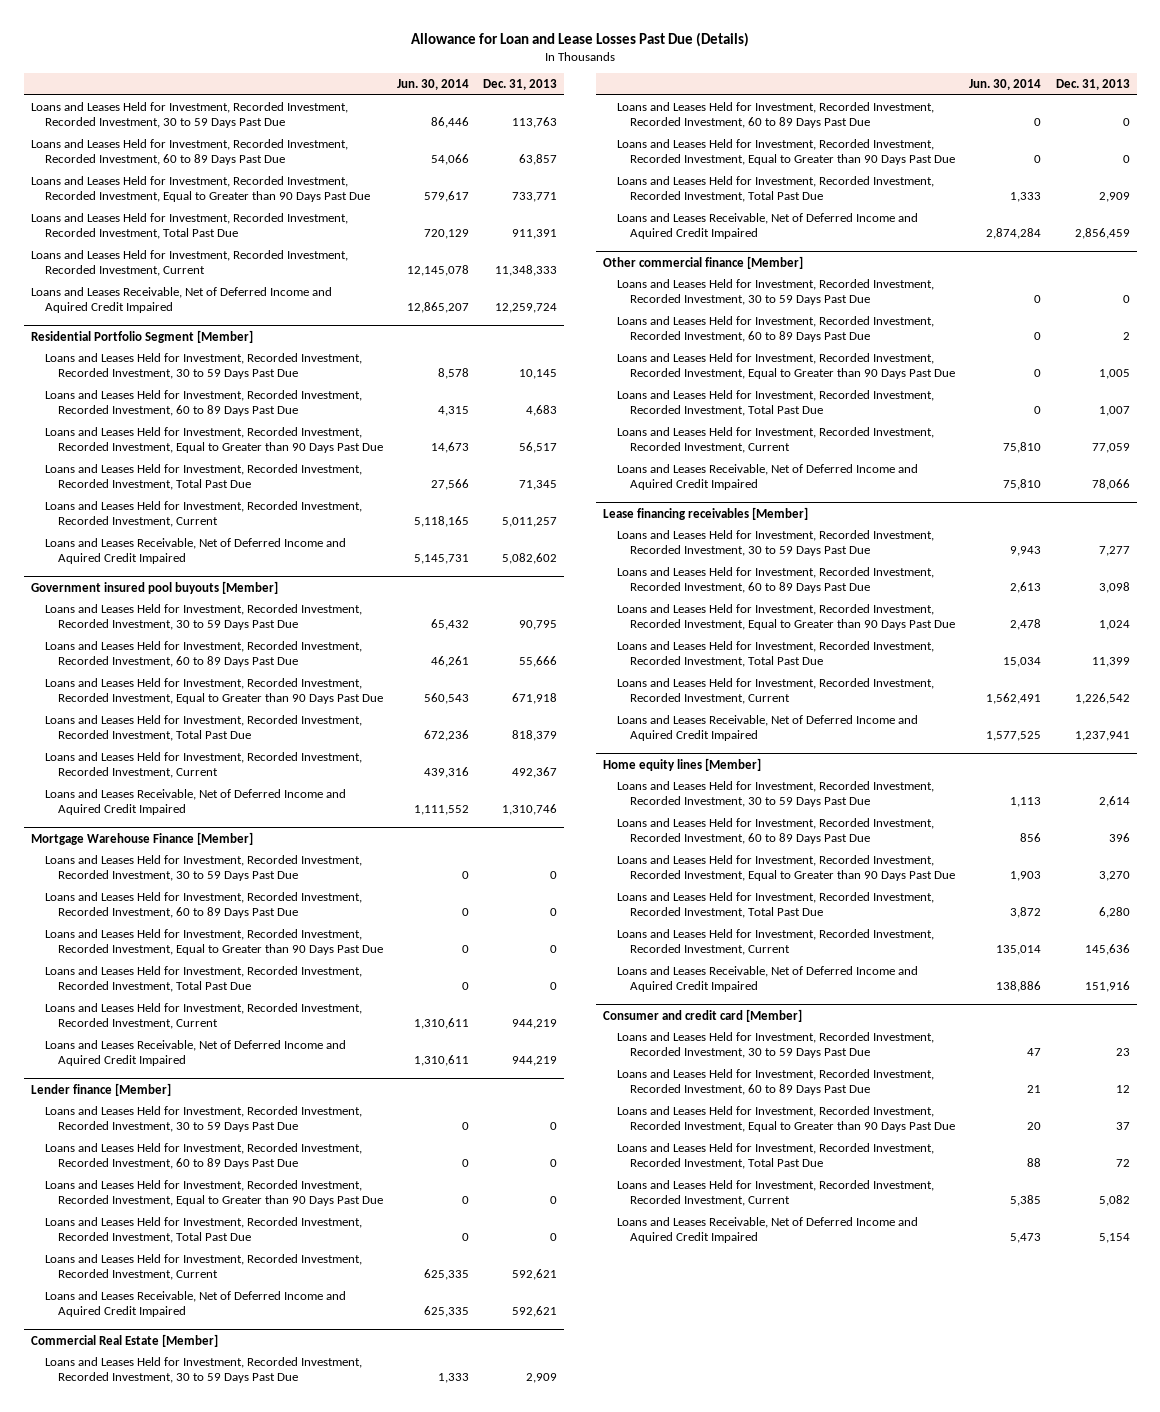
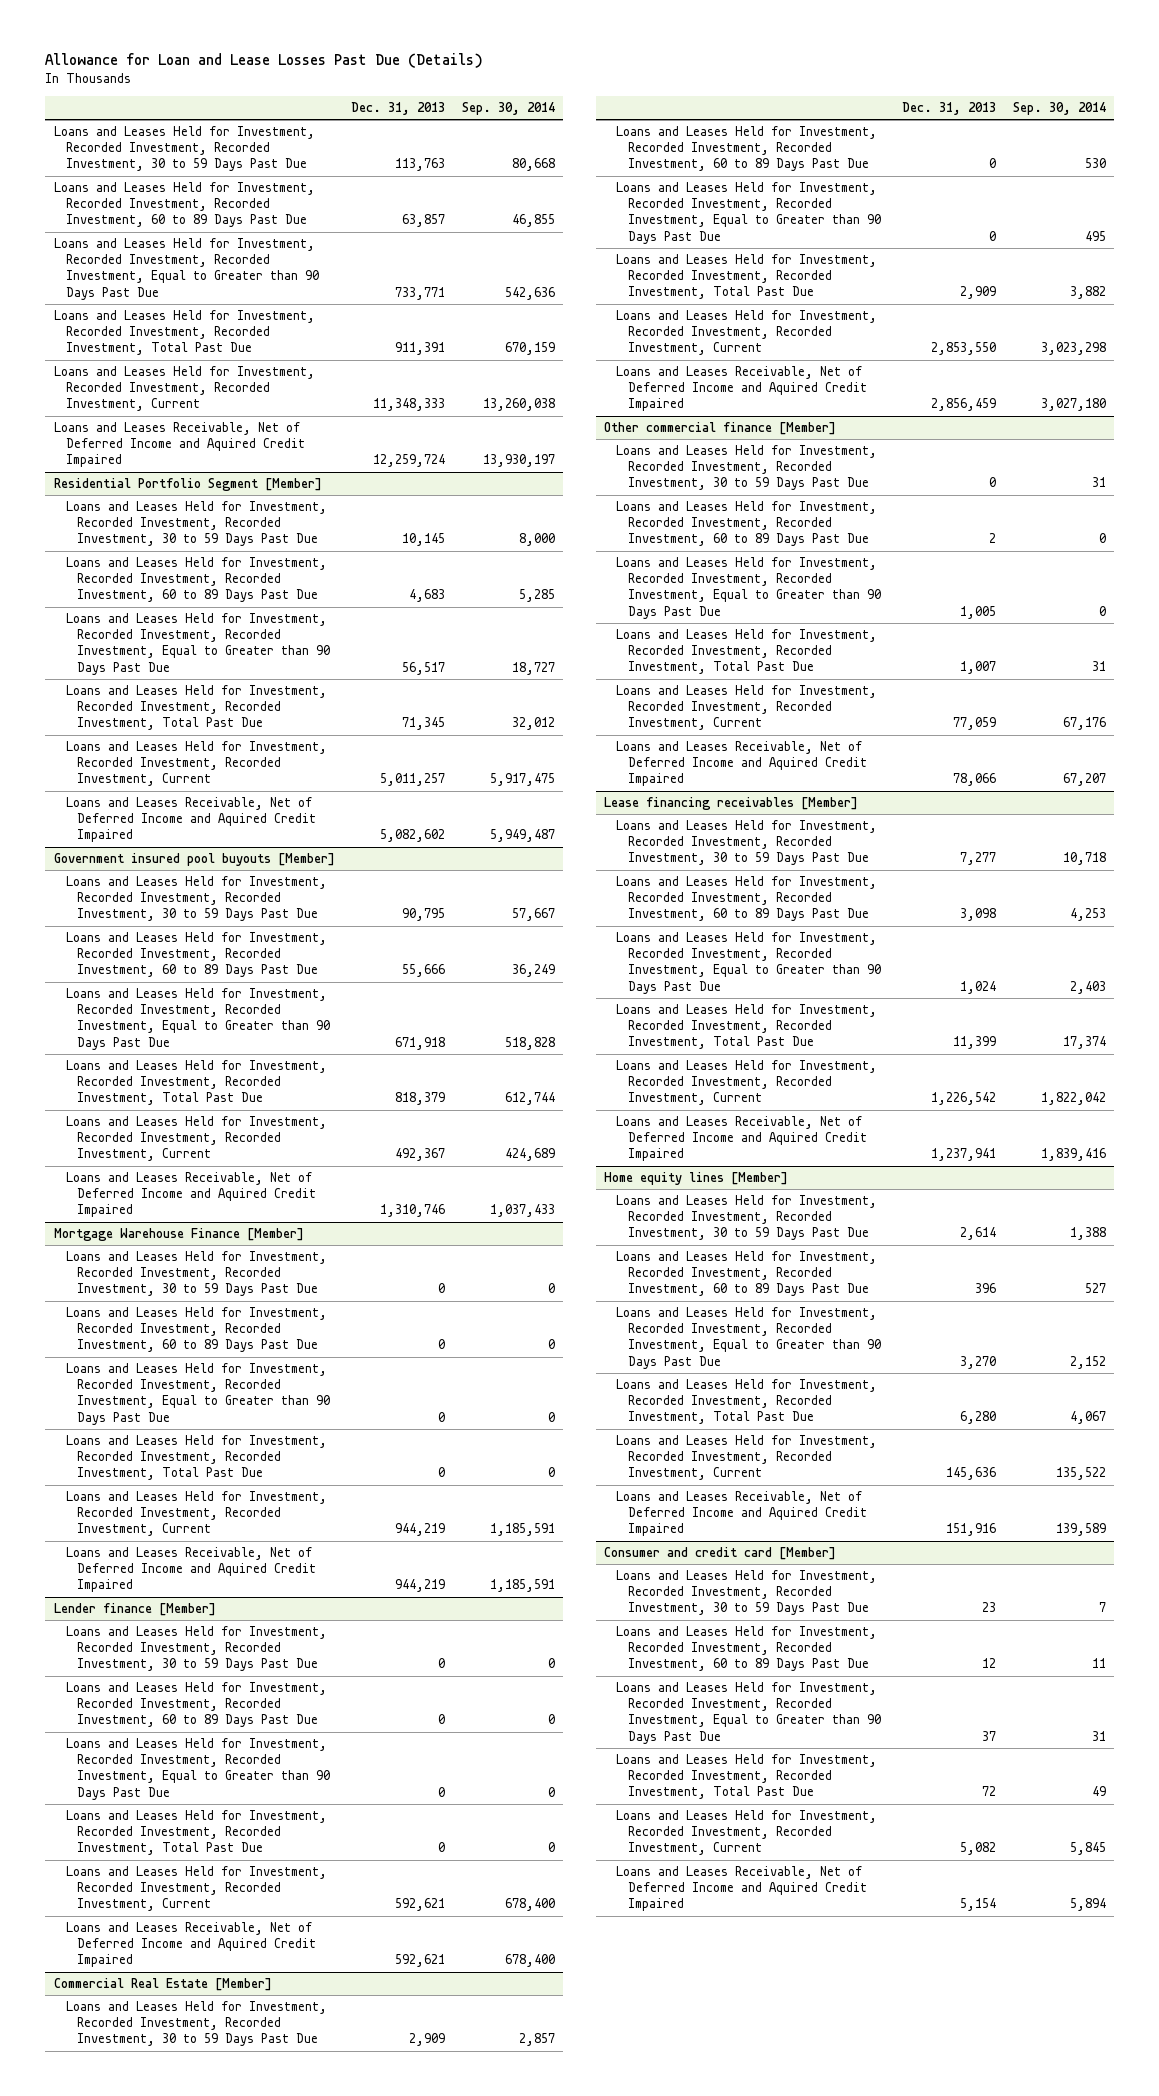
[397,79,470,91] Jun. 30, 2014 -> none
none -> [462,102,556,116] Sep. 30, 2014
none -> [616,310,878,356] Loans and Leases Held for Investment, Recorded Investment, Recorded Investment, Current

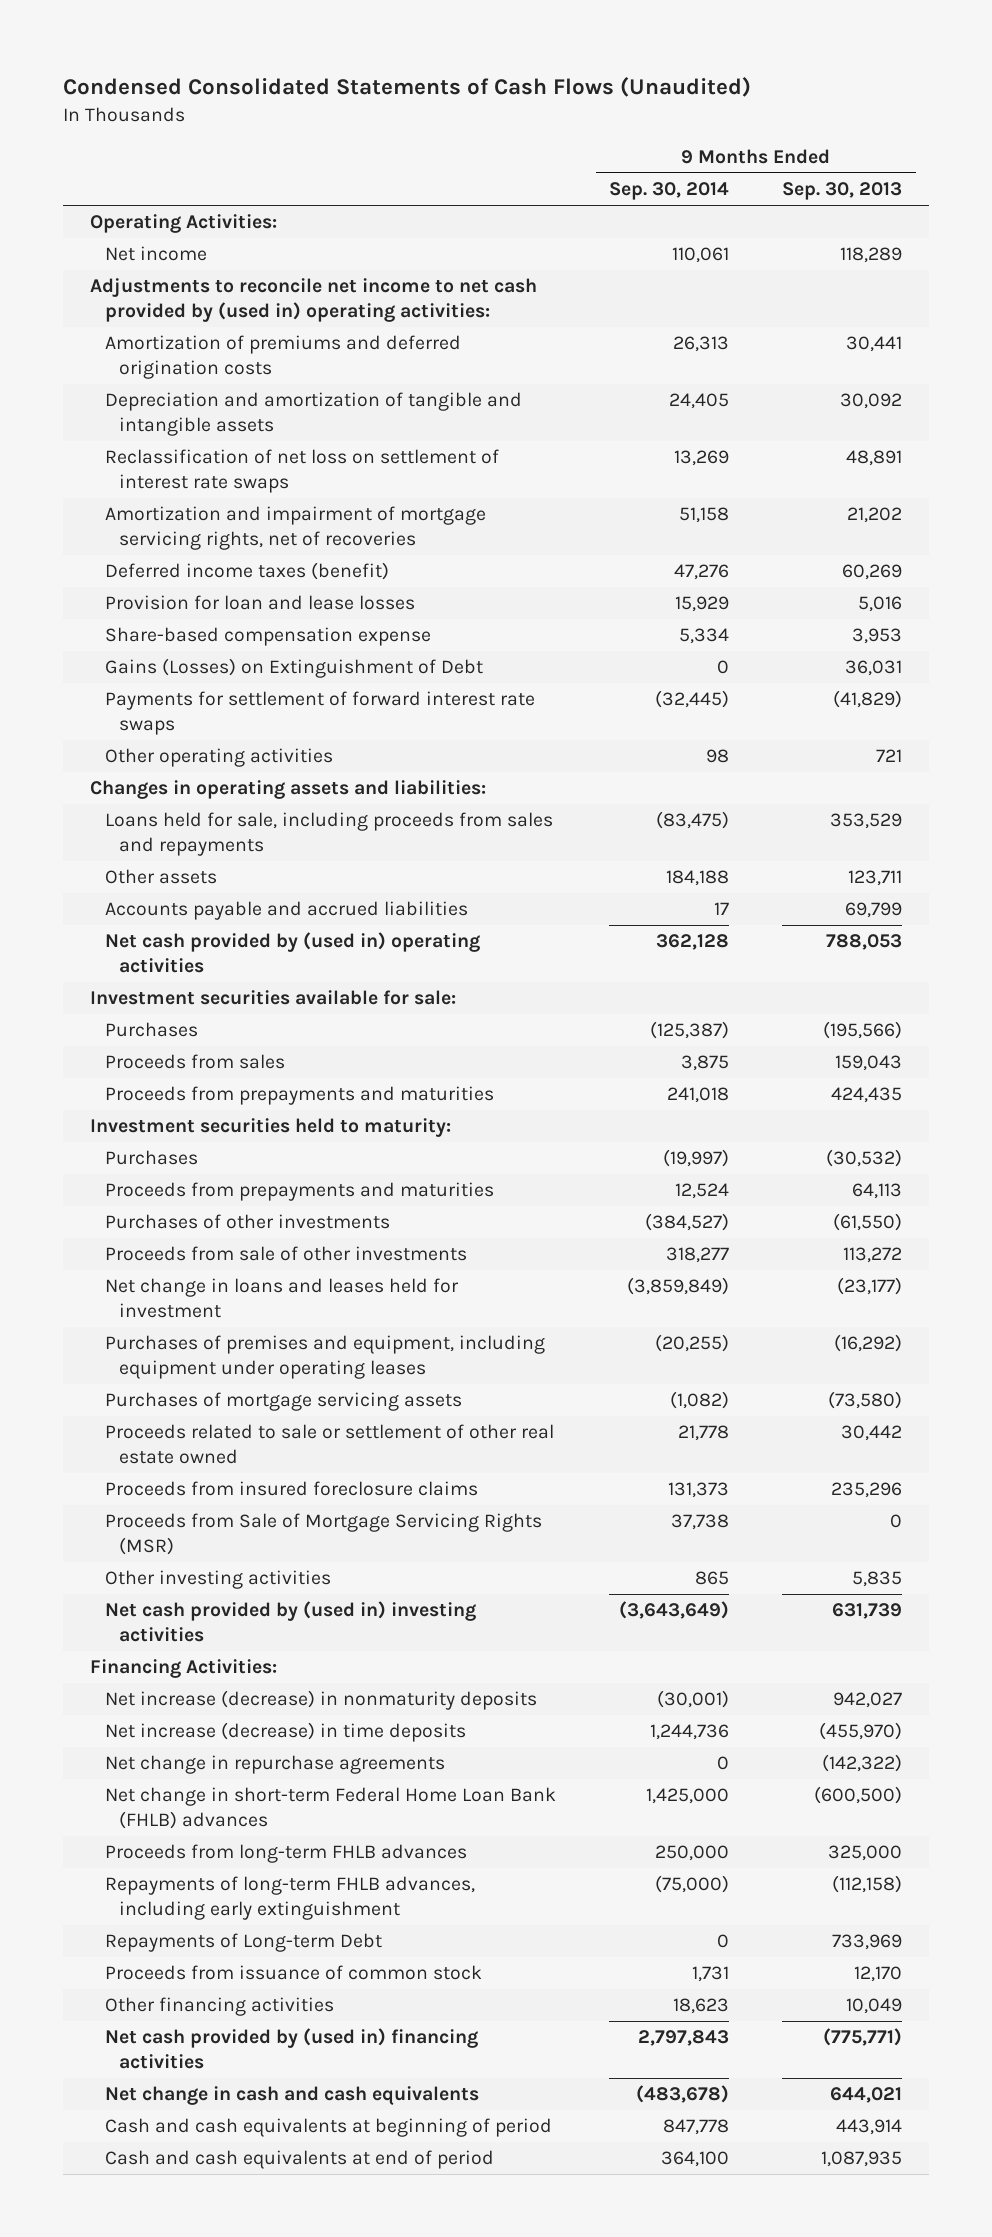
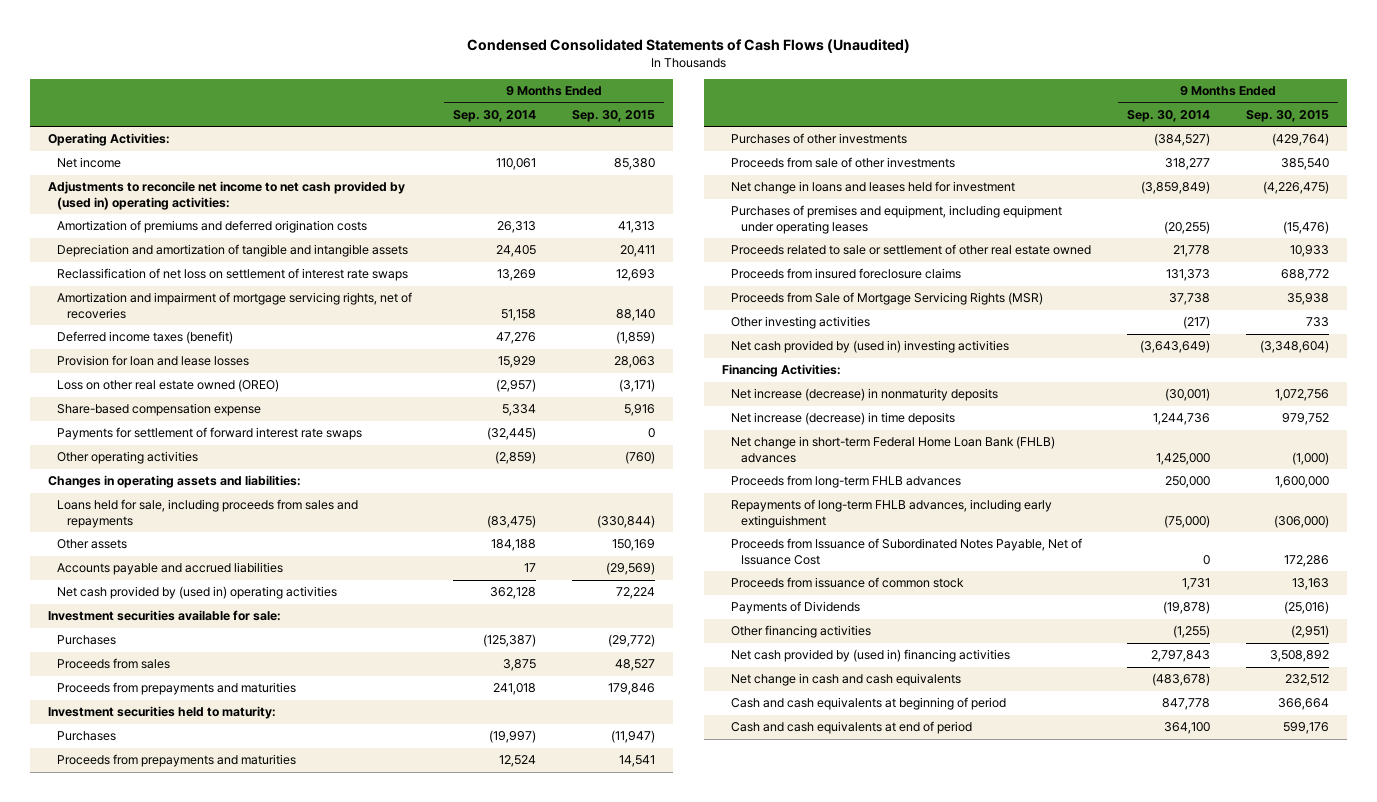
[782,182,903,201] Sep. 30, 2013 -> none
none -> [571,110,655,123] Sep. 30, 2015
none -> [57,379,280,393] Loss on other real estate owned (OREO)
[104,658,483,679] Gains (Losses) on Extinguishment of Debt -> none
[706,749,730,764] 98 -> [495,451,537,465] (2,859)
[104,1392,462,1412] Purchases of mortgage servicing assets -> none
[695,1571,730,1586] 865 -> [1183,316,1211,330] (217)
[104,1755,445,1775] Net change in repurchase agreements -> none
[104,1933,382,1953] Repayments of Long-term Debt -> none
none -> [731,538,1083,565] Proceeds from Issuance of Subordinated Notes Payable, Net of Issuance Cost
none -> [731,601,861,615] Payments of Dividends
[673,1998,730,2015] 18,623 -> [1173,625,1211,639] (1,255)

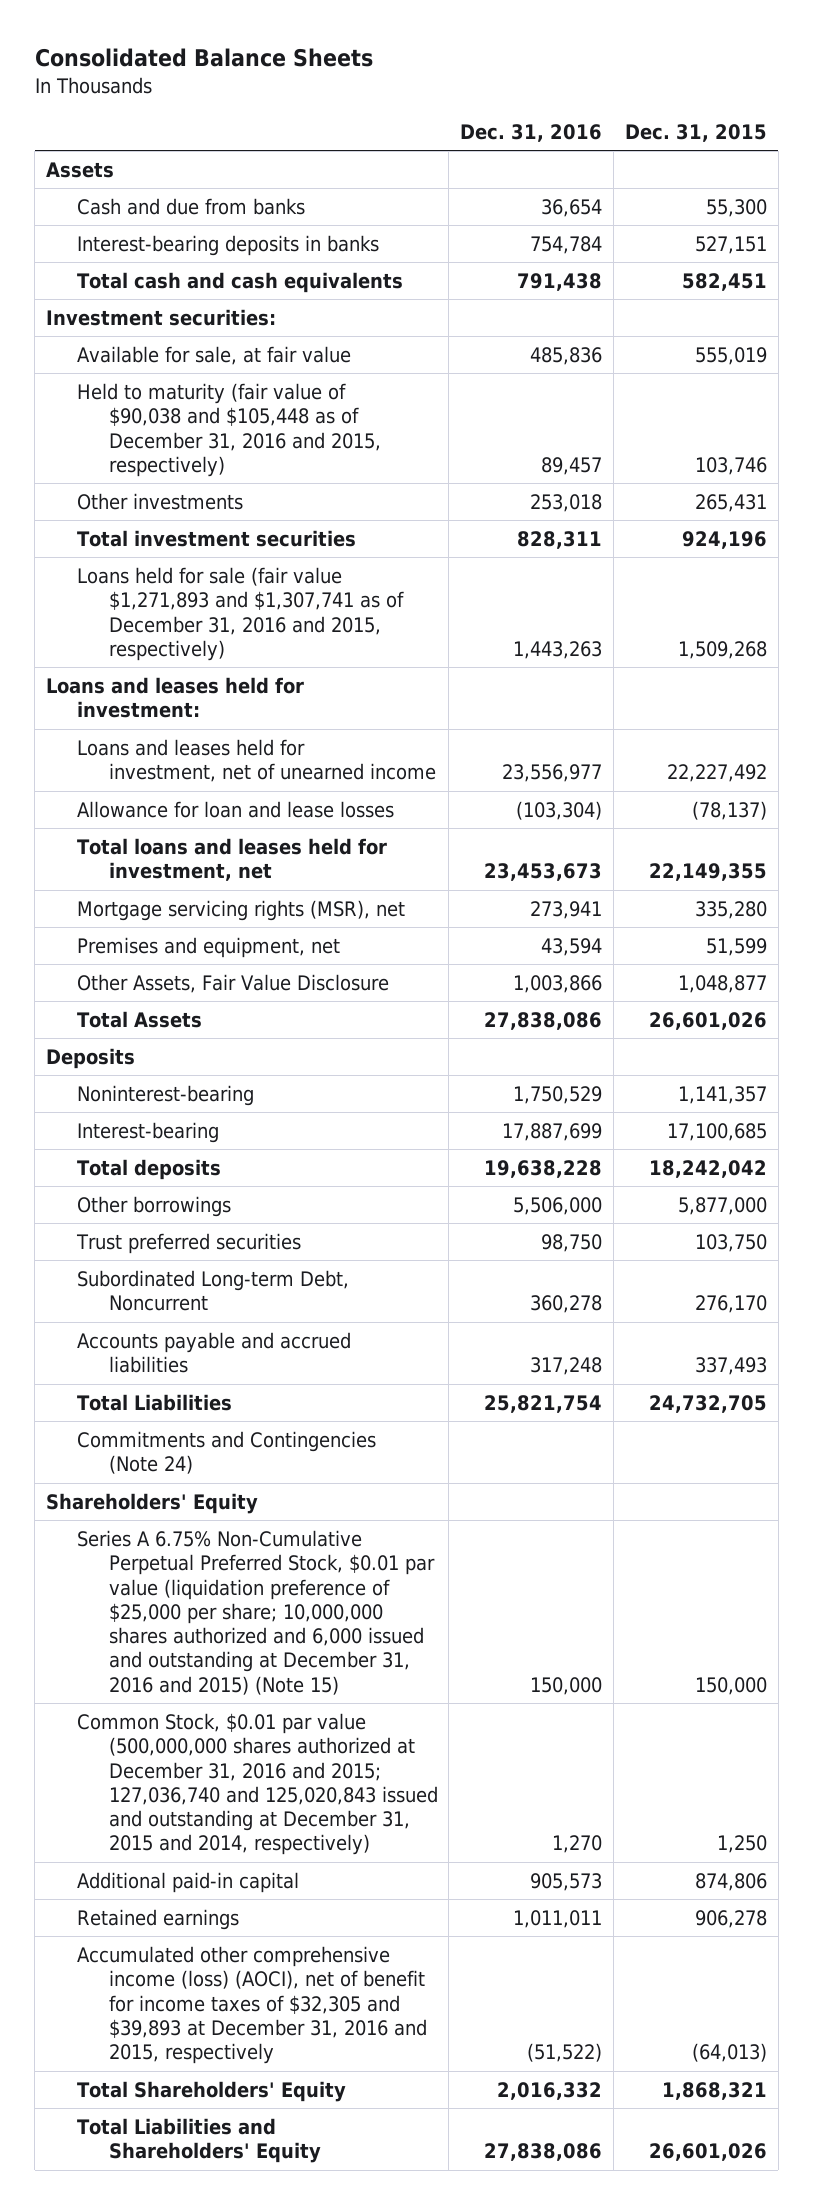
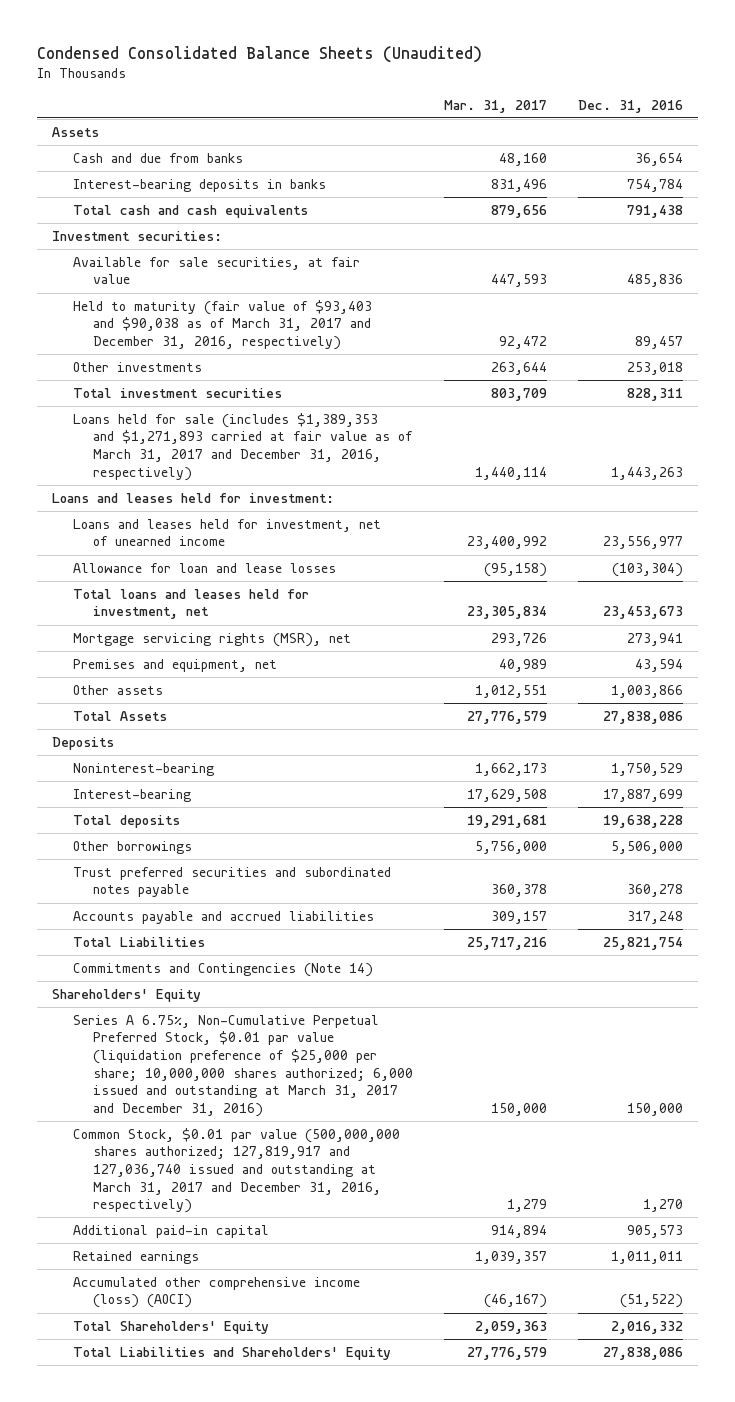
[34,47,373,67] Consolidated Balance Sheets -> [36,45,482,63] Condensed Consolidated Balance Sheets (Unaudited)
[624,123,767,142] Dec. 31, 2015 -> none
none -> [444,99,548,113] Mar. 31, 2017
[77,346,352,366] Available for sale, at fair value -> [72,256,360,285] Available for sale securities, at fair value
[77,383,381,477] Held to maturity (fair value of $90,038 and $105,448 as of December 31, 2016 and 2015, respectively) -> [72,299,372,351] Held to maturity (fair value of $93,403 and $90,038 as of March 31, 2017 and December 31, 2016, respectively)
[77,567,404,661] Loans held for sale (fair value $1,271,893 and $1,307,741 as of December 31, 2016 and 2015, respectively) -> [72,412,414,481] Loans held for sale (includes $1,389,353 and $1,271,893 carried at fair value as of March 31, 2017 and December 31, 2016, respectively)
[77,974,390,994] Other Assets, Fair Value Disclosure -> [72,684,163,695] Other assets
[76,1233,302,1255] Trust preferred securities -> none
[77,1270,350,1312] Subordinated Long-term Debt, Noncurrent -> [72,866,391,898] Trust preferred securities and subordinated notes payable
[77,1431,377,1475] Commitments and Contingencies (Note 24) -> [72,962,373,977] Commitments and Contingencies (Note 14)
[77,1530,435,1695] Series A 6.75% Non-Cumulative Perpetual Preferred Stock, $0.01 par value (liquidation preference of $25,000 per share; 10,000,000 shares authorized and 6,000 issued and outstanding at December 31, 2016 and 2015) (Note 15) -> [72,1014,414,1118] Series A 6.75%, Non-Cumulative Perpetual Preferred Stock, $0.01 par value (liquidation preference of $25,000 per share; 10,000,000 shares authorized; 6,000 issued and outstanding at March 31, 2017 and December 31, 2016)
[77,1713,438,1856] Common Stock, $0.01 par value (500,000,000 shares authorized at December 31, 2016 and 2015; 127,036,740 and 125,020,843 issued and outstanding at December 31, 2015 and 2014, respectively) -> [72,1127,400,1214] Common Stock, $0.01 par value (500,000,000 shares authorized; 127,819,917 and 127,036,740 issued and outstanding at March 31, 2017 and December 31, 2016, respectively)
[77,1946,427,2065] Accumulated other comprehensive income (loss) (AOCI), net of benefit for income taxes of $32,305 and $39,893 at December 31, 2016 and 2015, respectively -> [72,1276,360,1309] Accumulated other comprehensive income (loss) (AOCI)

